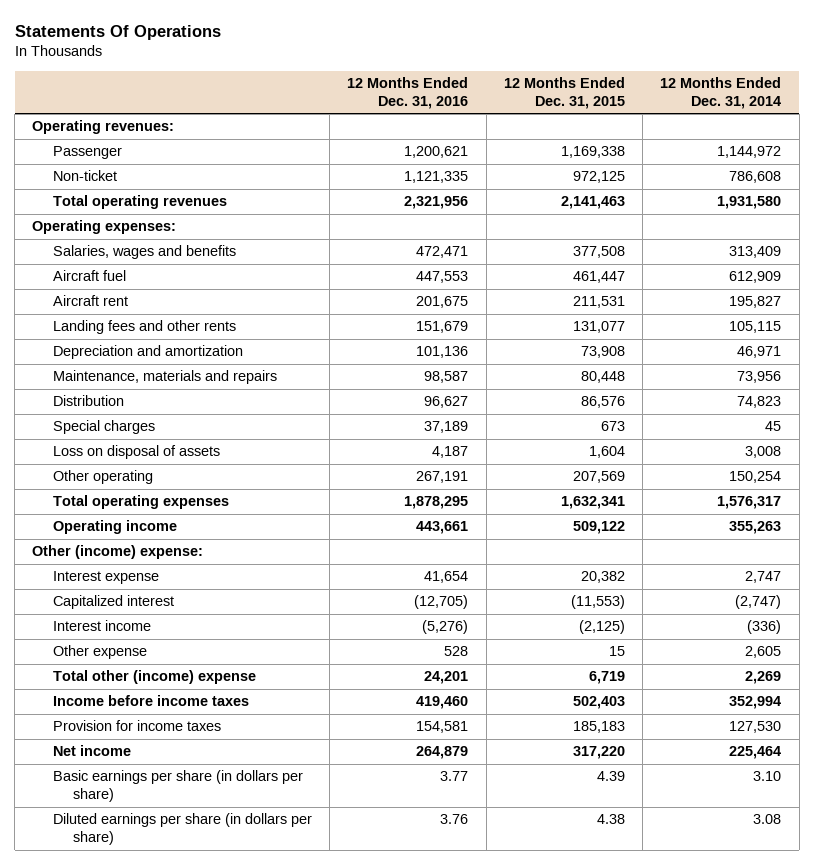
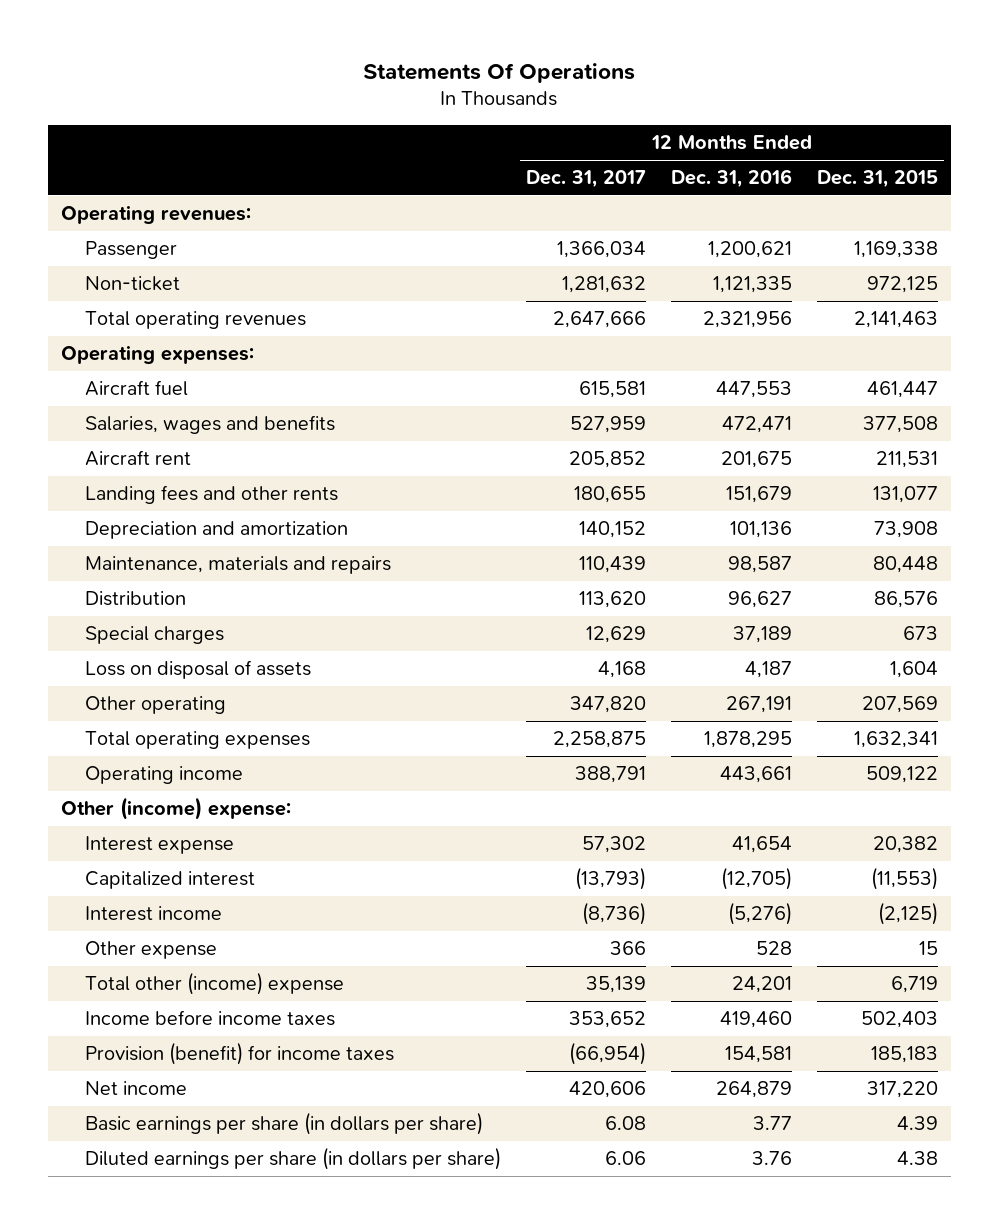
[660,77,782,109] 12 Months Ended Dec. 31, 2014 -> none
none -> [525,170,646,189] Dec. 31, 2017
[52,245,236,260] Salaries, wages and benefits -> [84,415,335,435] Salaries, wages and benefits
[52,720,221,732] Provision for income taxes -> [84,1042,394,1066] Provision (benefit) for income taxes

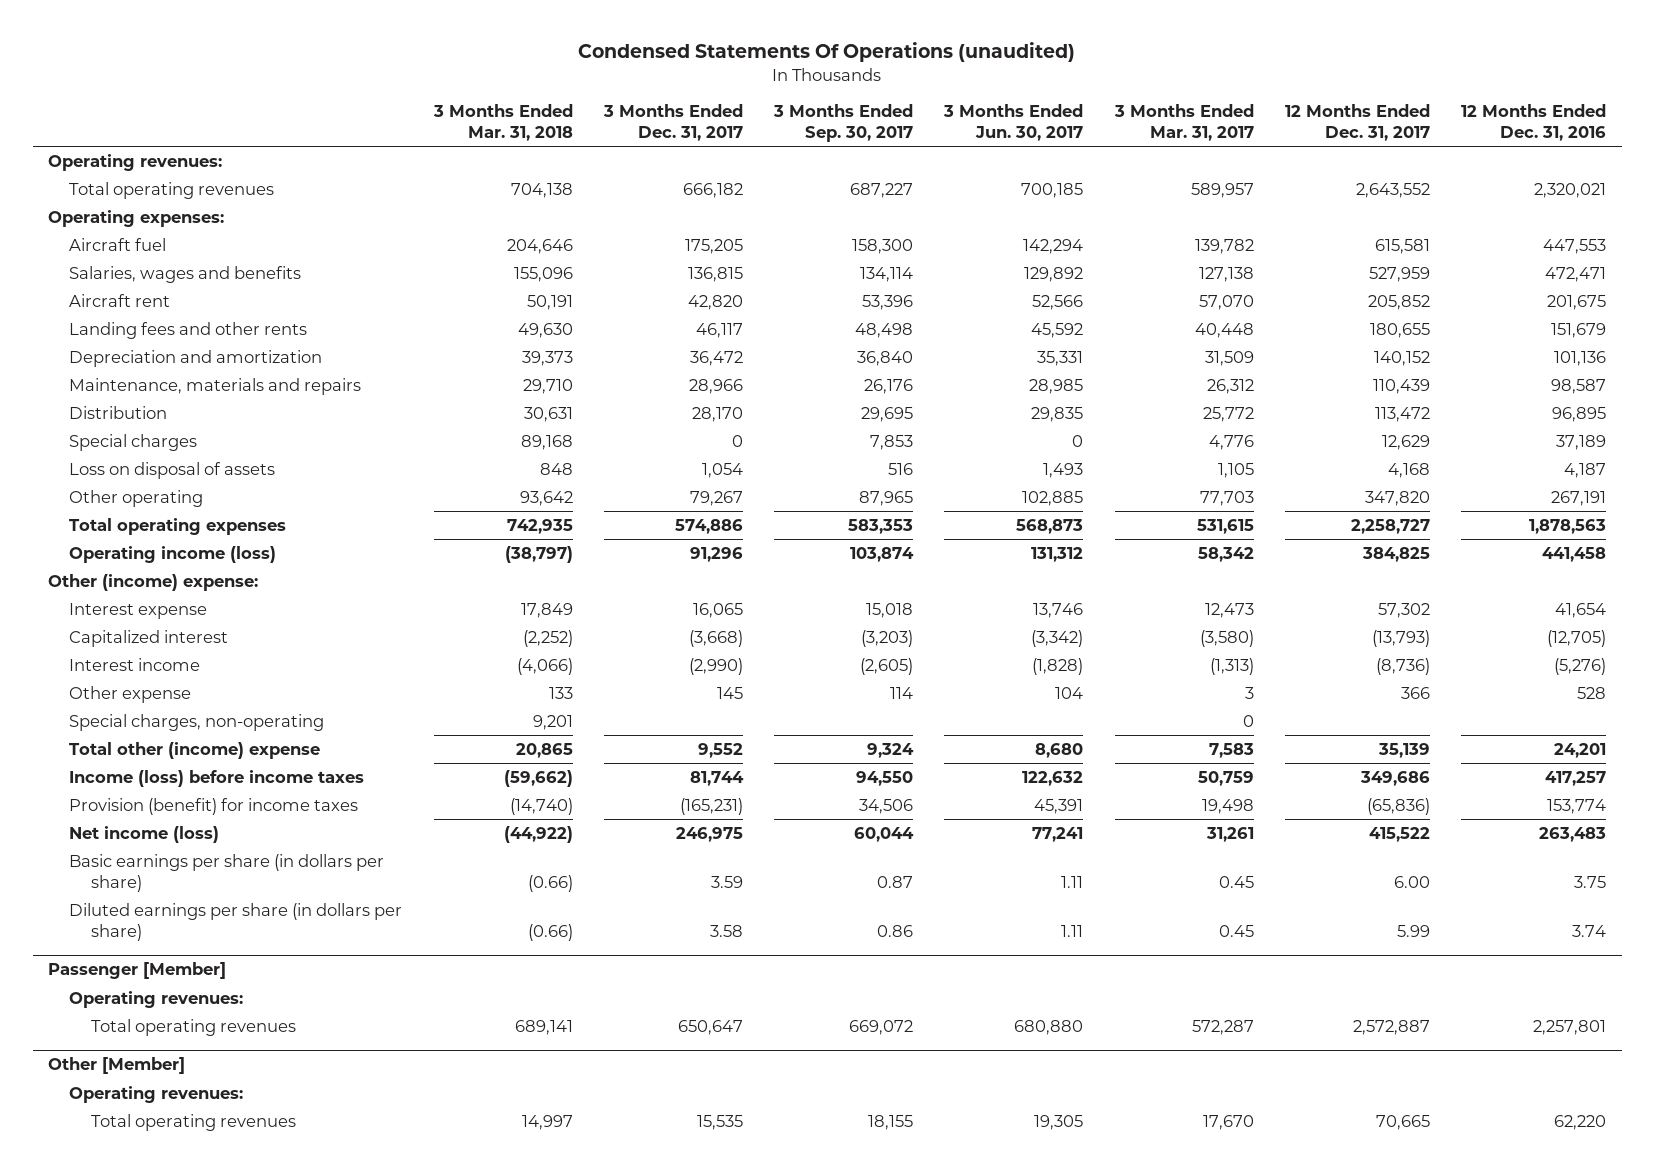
[363,62,636,83] Statements Of Operations -> [578,42,1076,63] Condensed Statements Of Operations (unaudited)
[817,170,939,189] Dec. 31, 2015 -> none
none -> [432,104,573,141] 3 Months Ended Mar. 31, 2018
none -> [602,104,743,141] 3 Months Ended Dec. 31, 2017
none -> [773,104,914,142] 3 Months Ended Sep. 30, 2017
none -> [943,104,1084,141] 3 Months Ended Jun. 30, 2017
none -> [1113,104,1254,141] 3 Months Ended Mar. 31, 2017
[84,241,177,260] Passenger -> none
[84,276,180,292] Non-ticket -> none
[552,311,646,329] 2,647,666 -> [1355,182,1430,198] 2,643,552
[703,311,793,329] 2,321,956 -> [1533,182,1606,198] 2,320,021
[578,591,646,609] 113,620 -> [1374,406,1430,422] 113,472
[728,591,793,609] 96,627 -> [1551,406,1606,422] 96,895
[552,731,646,749] 2,258,875 -> [1350,518,1430,534] 2,258,727
[704,731,793,749] 1,878,295 -> [1528,518,1606,534] 1,878,563
[84,766,243,785] Operating income -> [69,545,277,563] Operating income (loss)
[574,766,646,784] 388,791 -> [1361,546,1430,562] 384,825
[720,766,793,784] 443,661 -> [1541,546,1606,562] 441,458
none -> [69,713,325,731] Special charges, non-operating
[84,1010,335,1027] Income before income taxes -> [69,769,365,787] Income (loss) before income taxes
[568,1011,646,1029] 353,652 -> [1359,770,1430,786] 349,686
[720,1011,793,1029] 419,460 -> [1544,770,1606,786] 417,257
[568,1042,646,1066] (66,954) -> [1366,797,1430,815] (65,836)
[725,1046,793,1064] 154,581 -> [1546,798,1606,814] 153,774
[84,1081,187,1096] Net income -> [69,825,220,843] Net income (loss)
[568,1081,646,1099] 420,606 -> [1368,826,1430,842] 415,522
[716,1081,793,1099] 264,879 -> [1538,826,1606,842] 263,483
[604,1116,646,1131] 6.08 -> [1393,875,1430,888] 6.00
[753,1116,793,1131] 3.77 -> [1573,875,1606,888] 3.75
[604,1151,646,1166] 6.06 -> [1396,924,1430,937] 5.99
[752,1151,793,1166] 3.76 -> [1571,924,1606,937] 3.74
none -> [48,962,227,980] Passenger [Member]
none -> [69,990,244,1008] Operating revenues:
none -> [90,1018,296,1036] Total operating revenues
none -> [48,1057,186,1075] Other [Member]
none -> [69,1085,244,1103] Operating revenues:
none -> [90,1113,296,1131] Total operating revenues

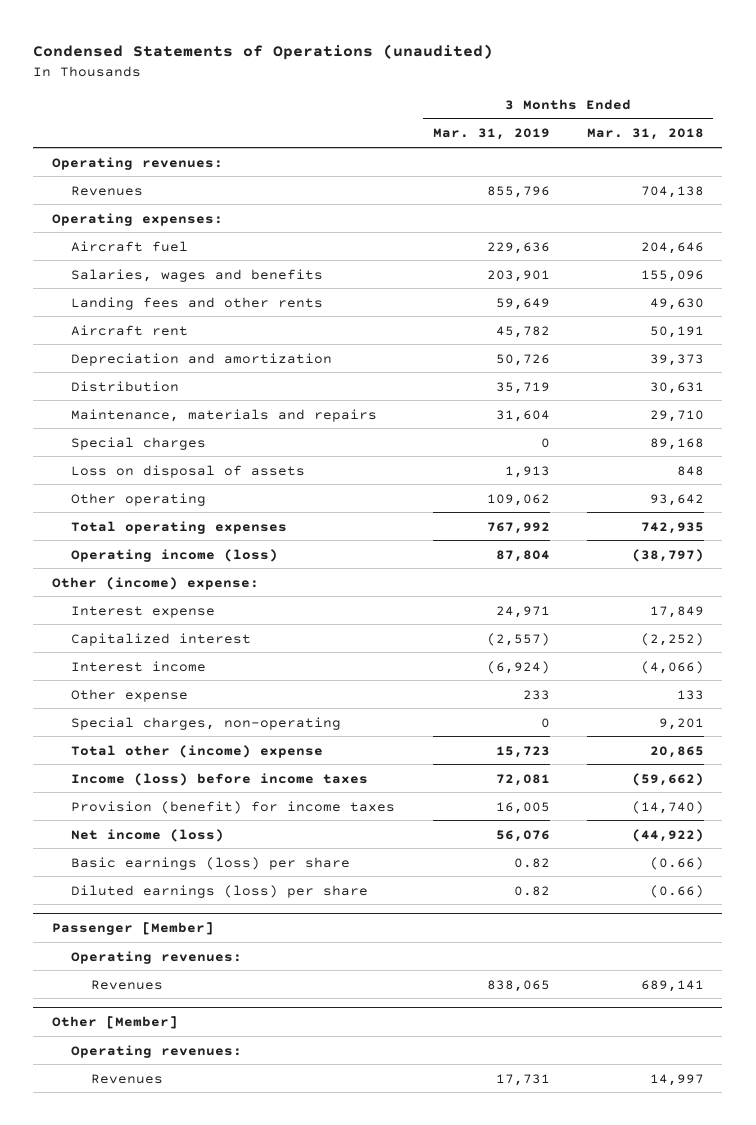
[578,42,1076,63] Condensed Statements Of Operations (unaudited) -> [33,43,494,60] Condensed Statements of Operations (unaudited)
[602,104,743,141] 3 Months Ended Dec. 31, 2017 -> none
[773,104,914,142] 3 Months Ended Sep. 30, 2017 -> none
[943,104,1084,141] 3 Months Ended Jun. 30, 2017 -> none
[1113,104,1254,141] 3 Months Ended Mar. 31, 2017 -> none
[1284,104,1430,141] 12 Months Ended Dec. 31, 2017 -> none
[1460,104,1606,141] 12 Months Ended Dec. 31, 2016 -> none
none -> [432,128,550,141] Mar. 31, 2019
[69,181,275,199] Total operating revenues -> [71,185,144,196] Revenues
[69,293,171,307] Aircraft rent -> [71,324,189,336] Aircraft rent
[69,377,362,395] Maintenance, materials and repairs -> [71,408,378,422] Maintenance, materials and repairs
[69,853,385,892] Basic earnings per share (in dollars per share) -> [71,856,351,870] Basic earnings (loss) per share
[69,902,403,941] Diluted earnings per share (in dollars per share) -> [71,884,369,898] Diluted earnings (loss) per share
[90,1018,296,1036] Total operating revenues -> [90,979,163,990] Revenues
[90,1113,296,1131] Total operating revenues -> [90,1073,163,1084] Revenues

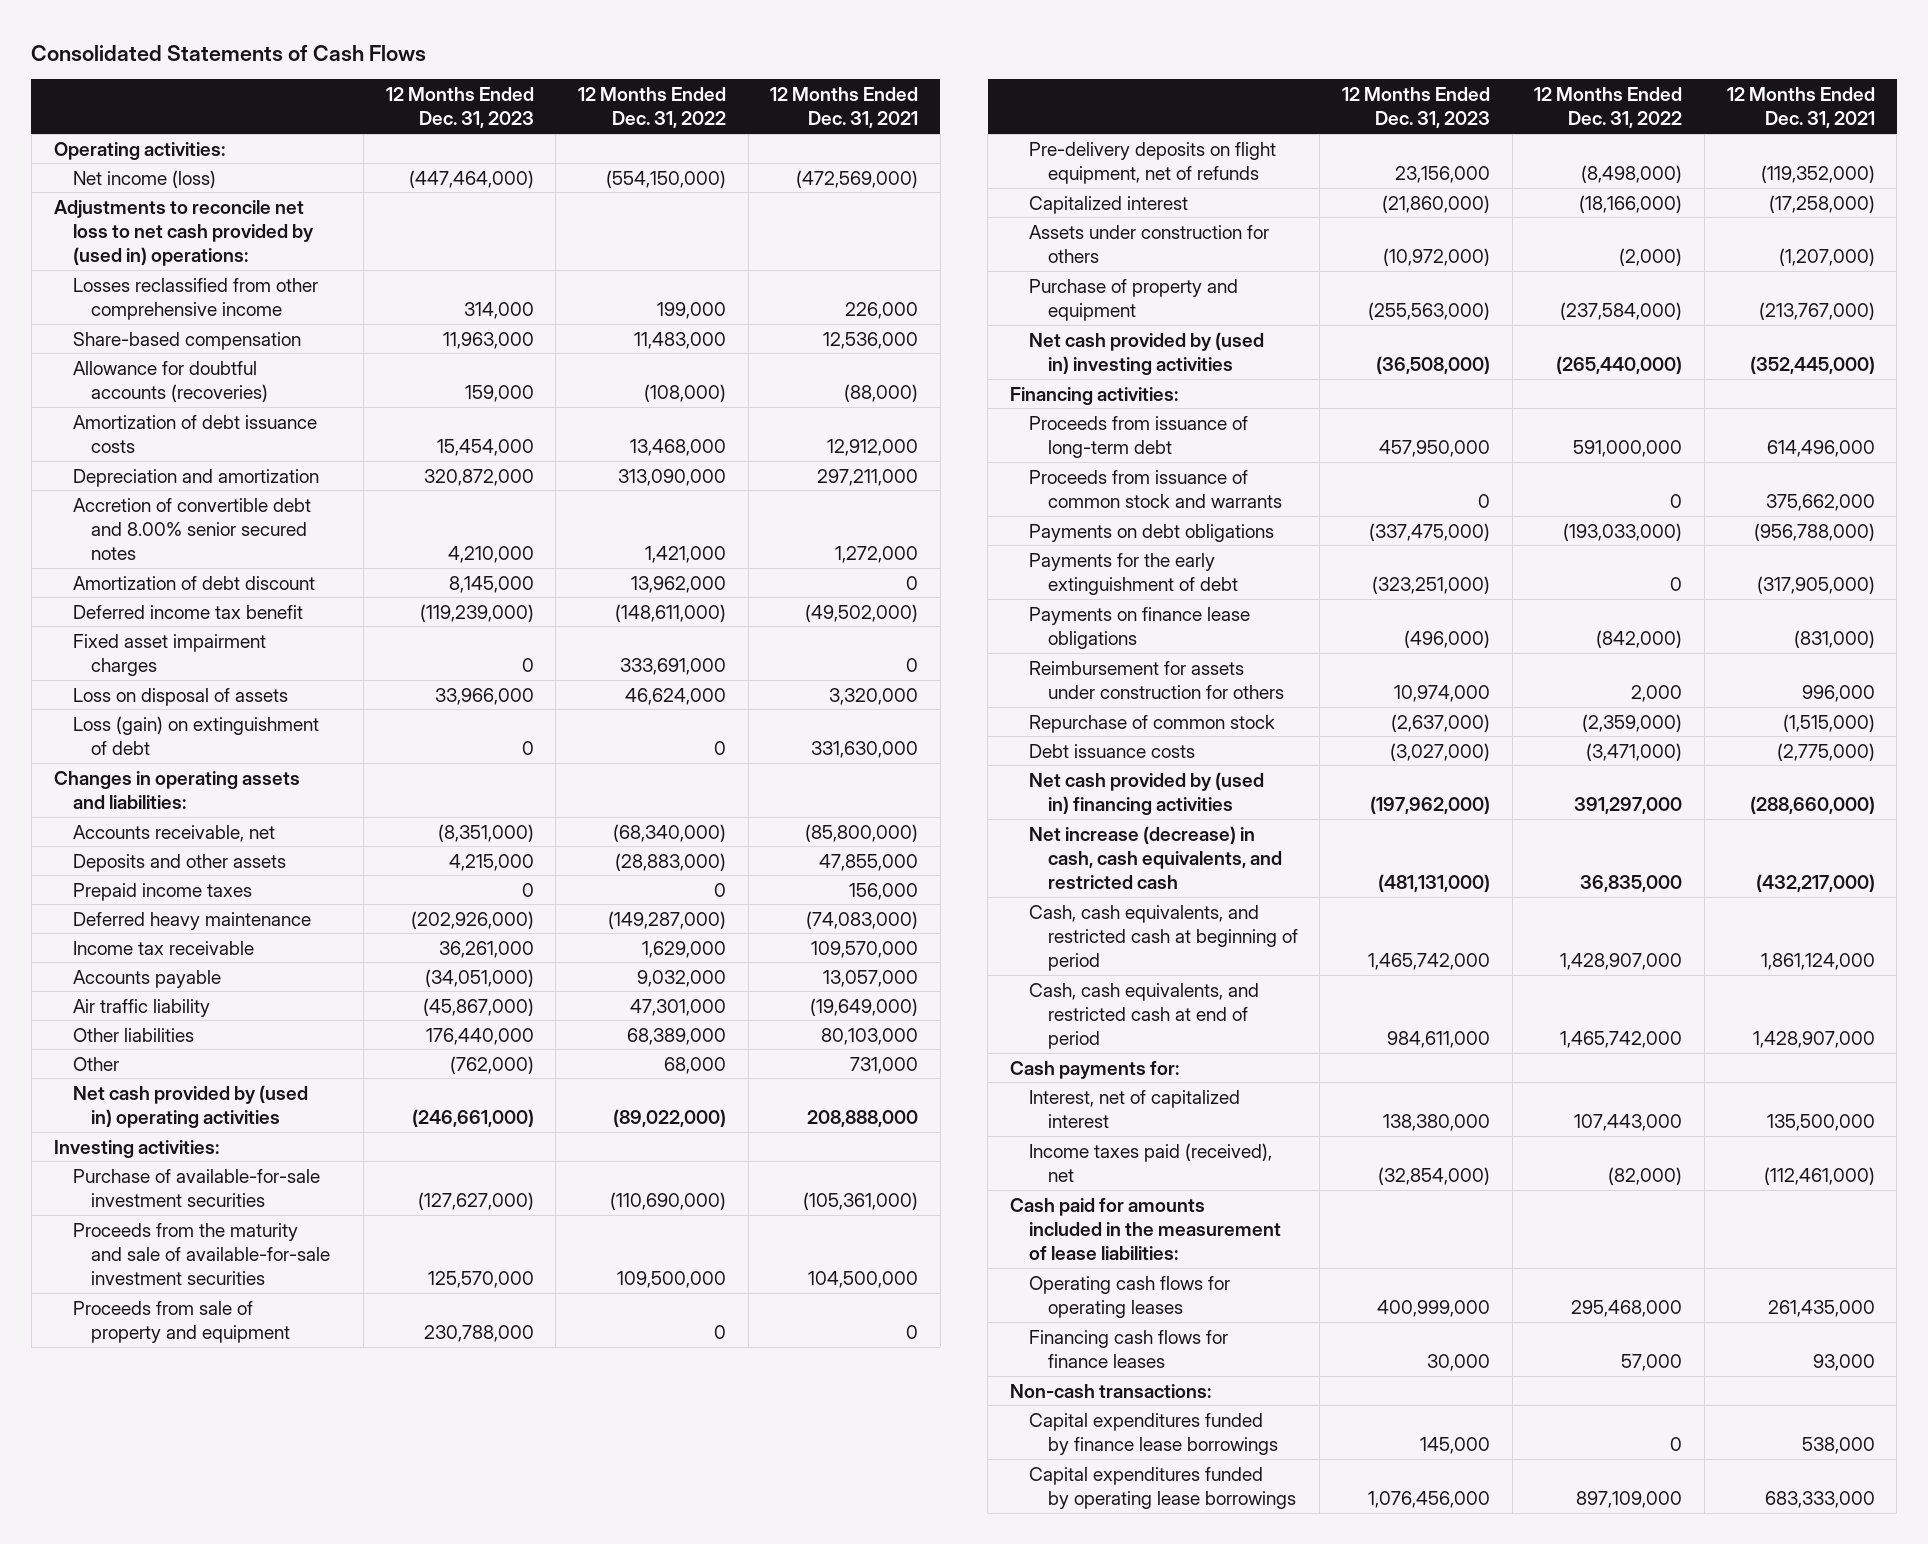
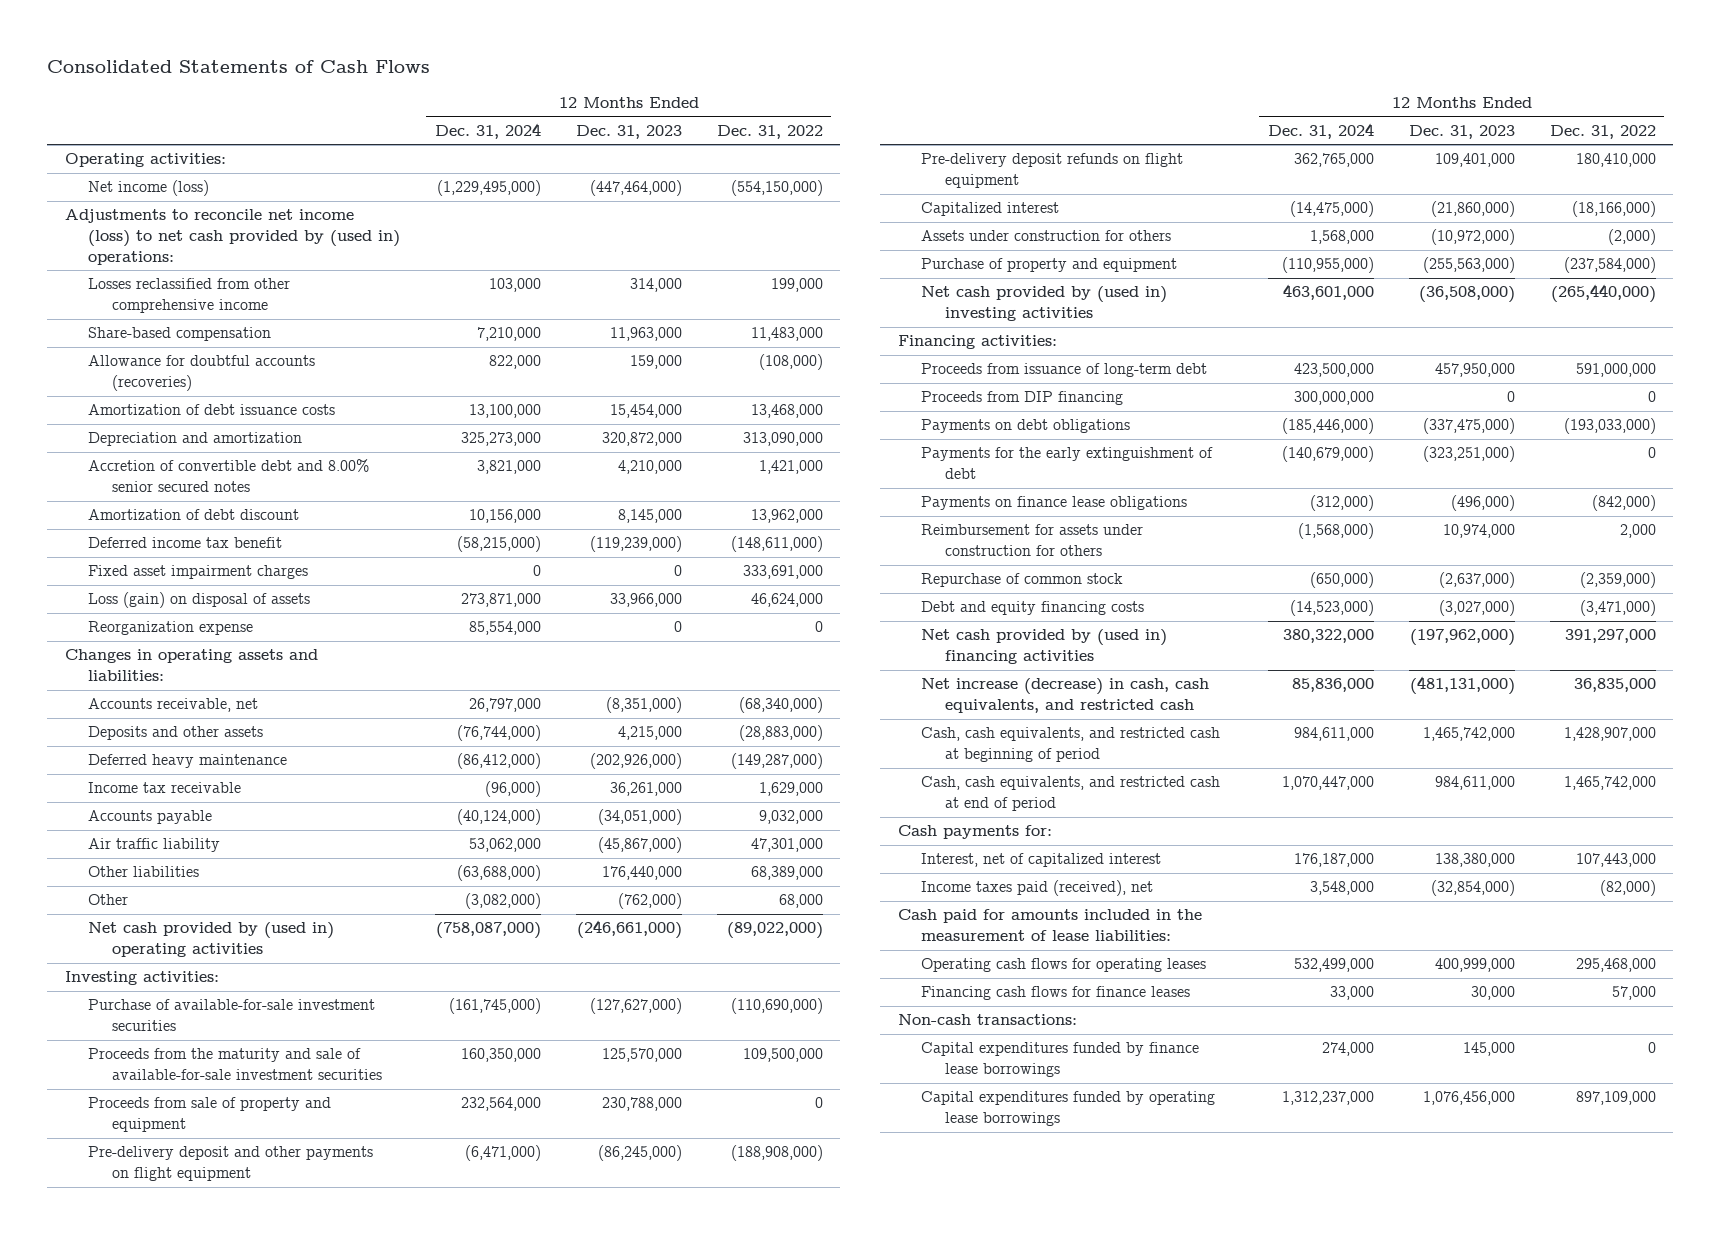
[770,87,919,129] 12 Months Ended Dec. 31, 2021 -> none
none -> [435,123,542,140] Dec. 31, 2024
[53,199,314,266] Adjustments to reconcile net loss to net cash provided by (used in) operations: -> [64,209,401,266] Adjustments to reconcile net income (loss) to net cash provided by (used in) operations:
[72,715,319,755] Loss (gain) on extinguishment of debt -> none
[72,687,288,706] Loss on disposal of assets -> [88,592,311,609] Loss (gain) on disposal of assets
none -> [88,621,254,636] Reorganization expense
[72,882,252,901] Prepaid income taxes -> none
none -> [88,1146,374,1182] Pre-delivery deposit and other payments on flight equipment
[1028,141,1276,184] Pre-delivery deposits on flight equipment, net of refunds -> [921,153,1184,189] Pre-delivery deposit refunds on flight equipment
[1394,165,1490,183] 23,156,000 -> [1434,153,1515,168] 109,401,000
[1581,164,1683,183] (8,498,000) -> [1575,153,1656,168] 180,410,000
[1028,469,1282,508] Proceeds from issuance of common stock and warrants -> none
none -> [921,391,1124,406] Proceeds from DIP financing
[1028,743,1195,758] Debt issuance costs -> [921,601,1145,616] Debt and equity financing costs

